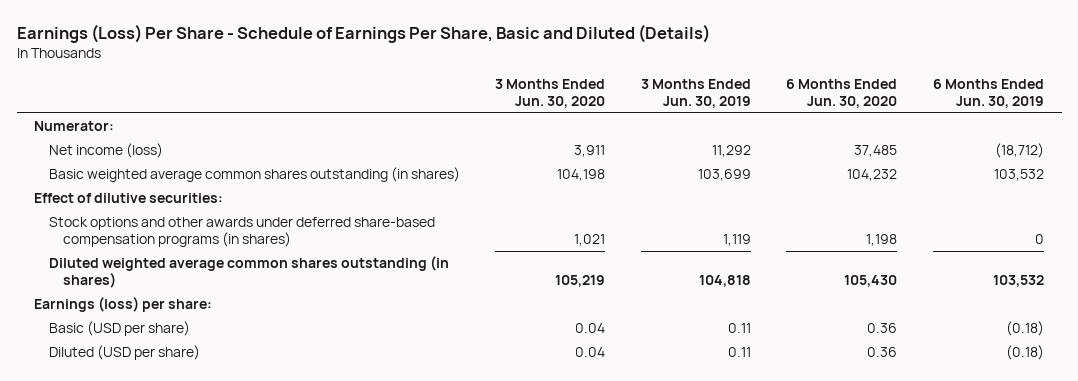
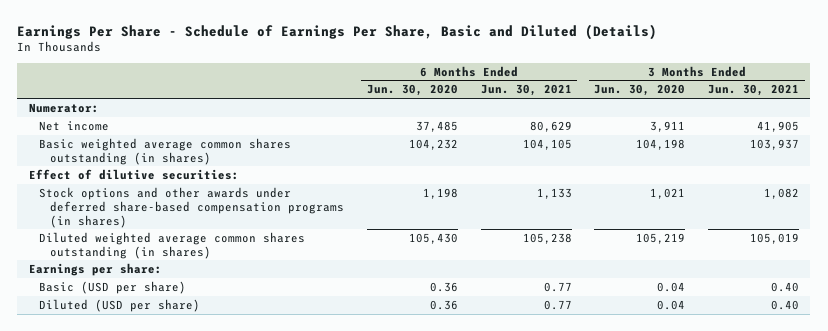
[16,23,710,43] Earnings (Loss) Per Share - Schedule of Earnings Per Share, Basic and Diluted (Details) -> [17,23,658,40] Earnings Per Share - Schedule of Earnings Per Share, Basic and Diluted (Details)
[640,79,751,108] 3 Months Ended Jun. 30, 2019 -> none
[932,79,1044,108] 6 Months Ended Jun. 30, 2019 -> none
none -> [480,84,572,97] Jun. 30, 2021
none -> [708,84,800,97] Jun. 30, 2021
[48,143,163,159] Net income (loss) -> [39,120,110,131] Net income
[34,297,213,313] Earnings (loss) per share: -> [28,262,162,276] Earnings per share:

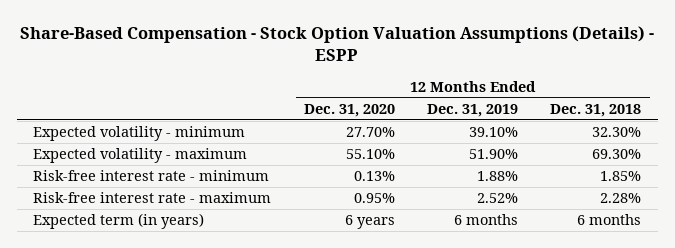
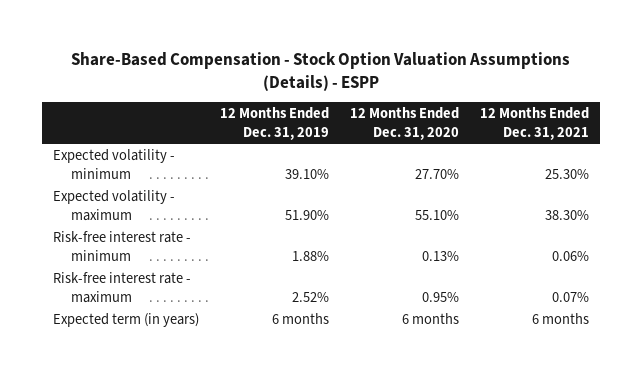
[550,103,642,117] Dec. 31, 2018 -> none
none -> [480,107,590,140] 12 Months Ended Dec. 31, 2021
[344,215,395,230] 6 years -> [402,313,460,325] 6 months

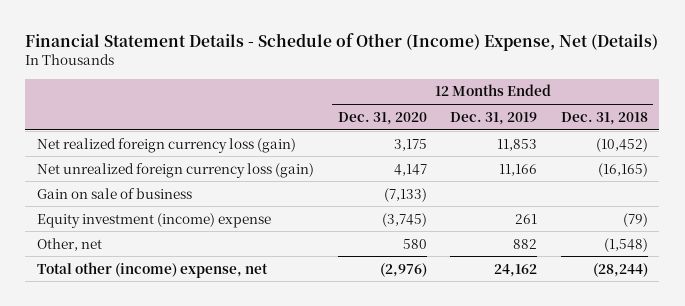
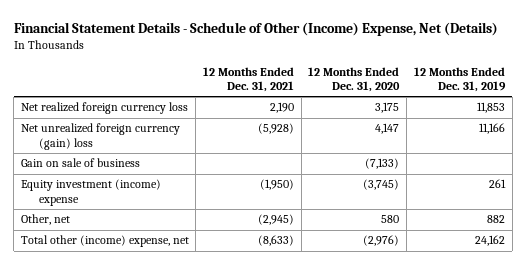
[560,111,648,125] Dec. 31, 2018 -> none
none -> [203,66,295,93] 12 Months Ended Dec. 31, 2021
[37,137,297,153] Net realized foreign currency loss (gain) -> [20,102,188,115] Net realized foreign currency loss
[37,162,315,178] Net unrealized foreign currency loss (gain) -> [20,123,180,150] Net unrealized foreign currency (gain) loss

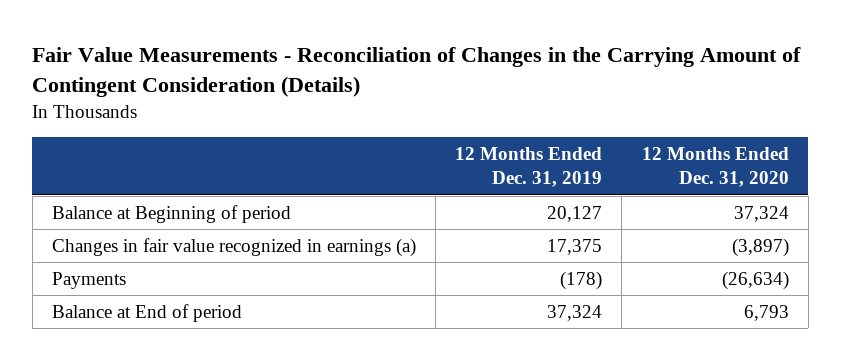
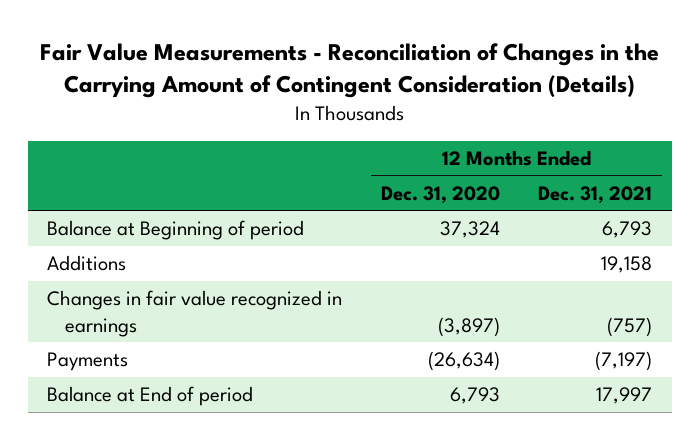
[455,146,603,188] 12 Months Ended Dec. 31, 2019 -> none
none -> [538,185,653,204] Dec. 31, 2021
none -> [46,255,126,272] Additions
[52,237,417,257] Changes in fair value recognized in earnings (a) -> [46,290,342,337] Changes in fair value recognized in earnings

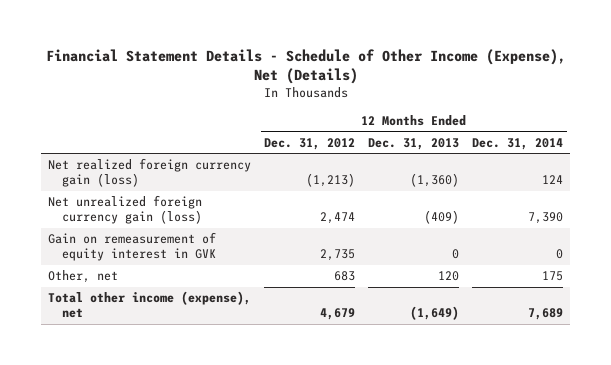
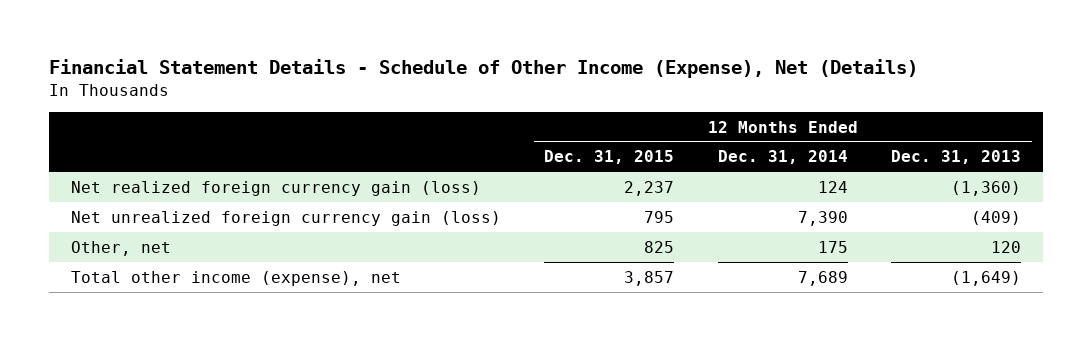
[264,138,356,151] Dec. 31, 2012 -> none
none -> [544,150,675,165] Dec. 31, 2015
[47,232,216,262] Gain on remeasurement of equity interest in GVK -> none

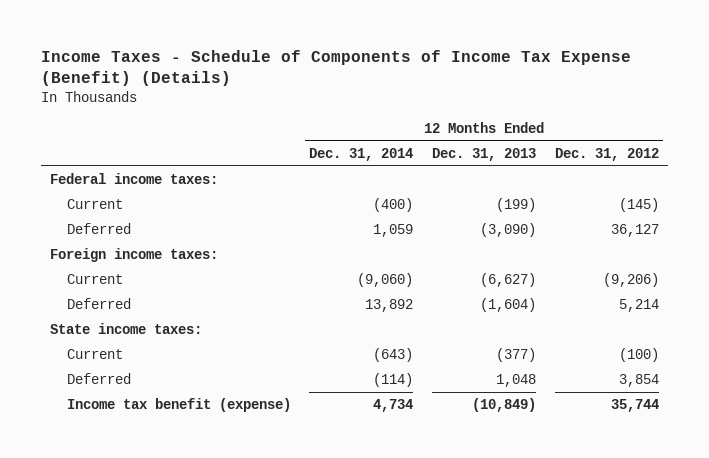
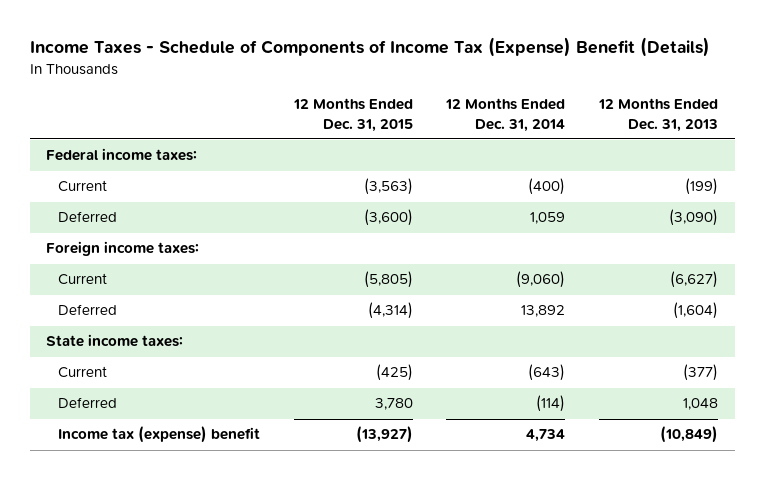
[40,50,631,87] Income Taxes - Schedule of Components of Income Tax Expense (Benefit) (Details) -> [29,37,710,58] Income Taxes - Schedule of Components of Income Tax (Expense) Benefit (Details)
[554,147,659,161] Dec. 31, 2012 -> none
none -> [292,98,413,132] 12 Months Ended Dec. 31, 2015
[66,398,291,413] Income tax benefit (expense) -> [58,426,261,444] Income tax (expense) benefit

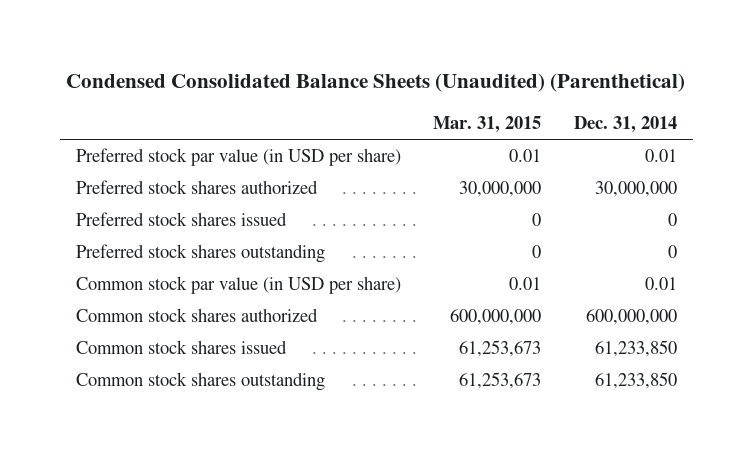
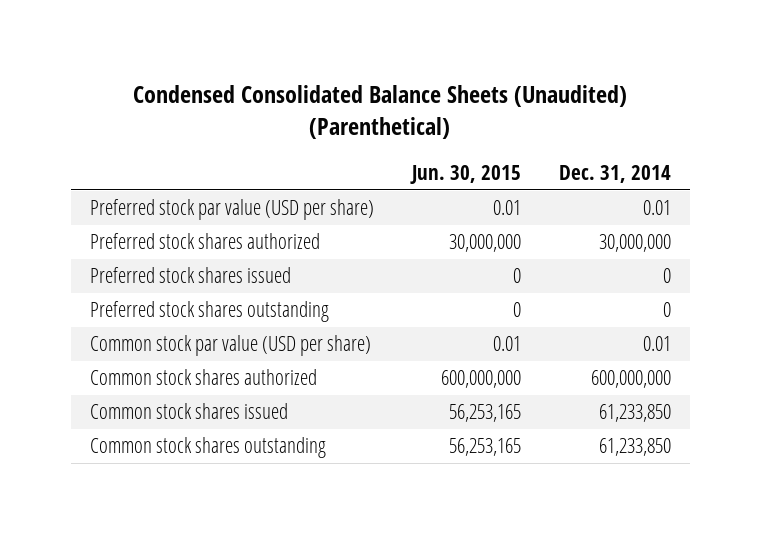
[433,116,542,134] Mar. 31, 2015 -> none
none -> [409,165,521,185] Jun. 30, 2015
[75,148,401,167] Preferred stock par value (in USD per share) -> [89,199,374,221] Preferred stock par value (USD per share)
[75,276,401,295] Common stock par value (in USD per share) -> [89,335,371,357] Common stock par value (USD per share)

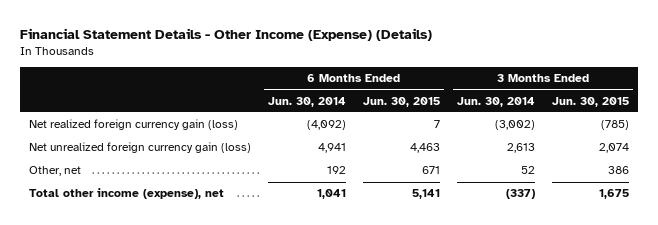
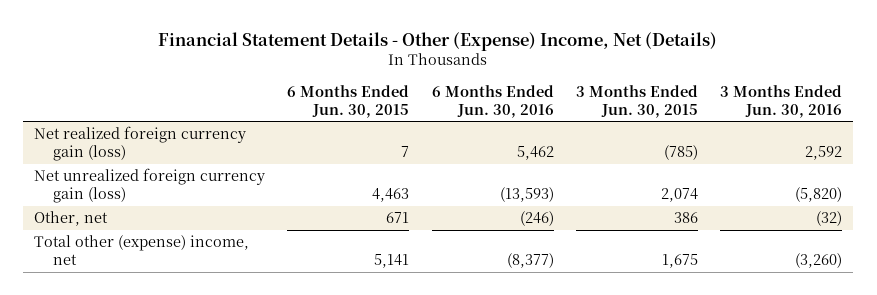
[20,27,433,41] Financial Statement Details - Other Income (Expense) (Details) -> [158,31,718,51] Financial Statement Details - Other (Expense) Income, Net (Details)
[267,96,346,107] Jun. 30, 2014 -> none
[456,96,535,107] Jun. 30, 2014 -> none
none -> [431,84,554,118] 6 Months Ended Jun. 30, 2016
none -> [720,84,843,118] 3 Months Ended Jun. 30, 2016
[28,188,224,200] Total other income (expense), net -> [34,235,250,265] Total other (expense) income, net

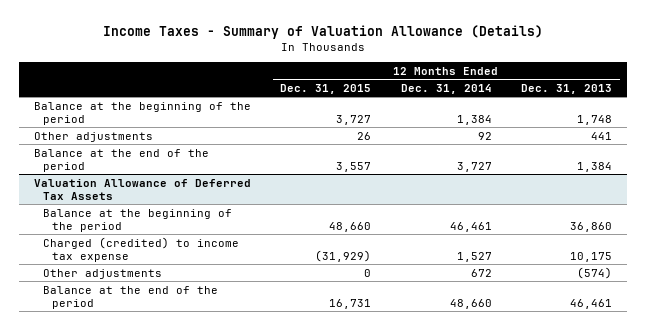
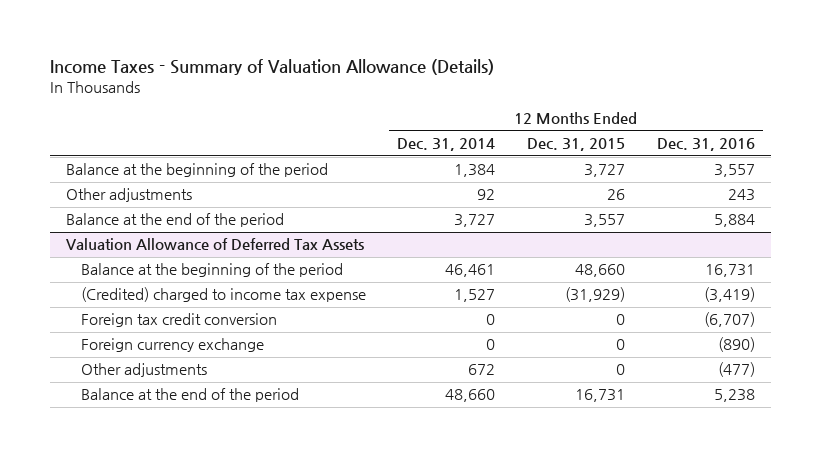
[521,83,613,94] Dec. 31, 2013 -> none
none -> [656,138,755,152] Dec. 31, 2016
[42,236,239,262] Charged (credited) to income tax expense -> [80,287,366,303] (Credited) charged to income tax expense
none -> [80,313,277,328] Foreign tax credit conversion
none -> [80,338,264,353] Foreign currency exchange

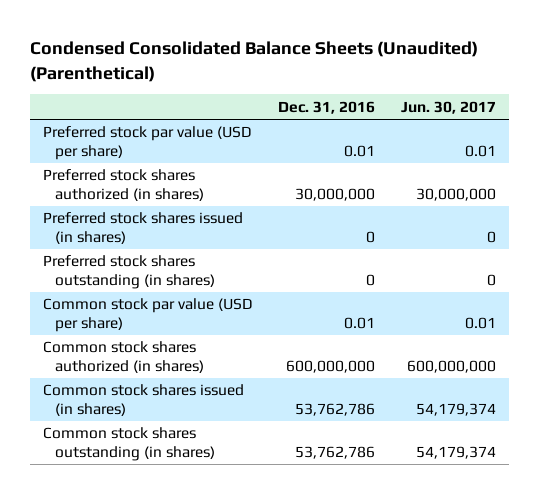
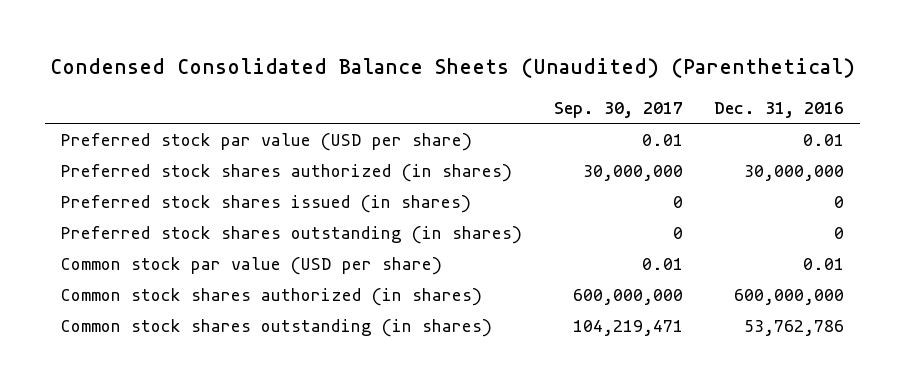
[401,100,497,114] Jun. 30, 2017 -> none
none -> [553,101,683,118] Sep. 30, 2017
[42,384,244,416] Common stock shares issued (in shares) -> none

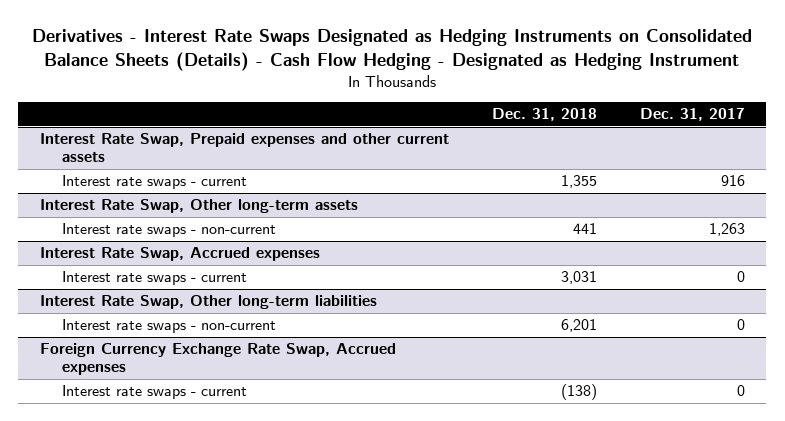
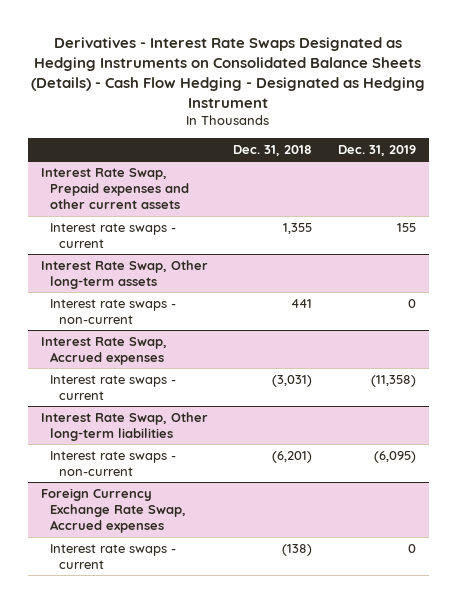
[639,108,745,122] Dec. 31, 2017 -> none
none -> [338,144,417,156] Dec. 31, 2019
[560,271,597,285] 3,031 -> [272,374,313,387] (3,031)
[560,319,597,333] 6,201 -> [272,450,313,463] (6,201)

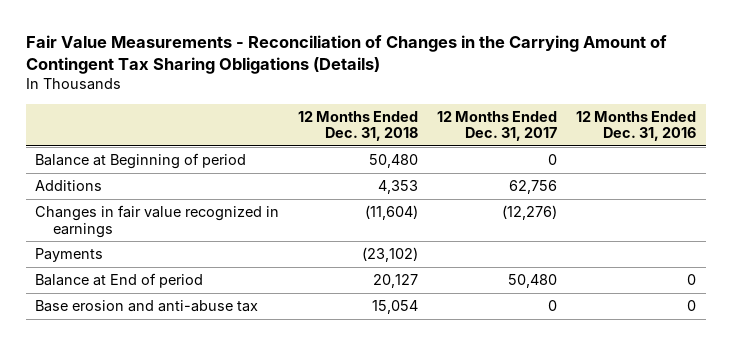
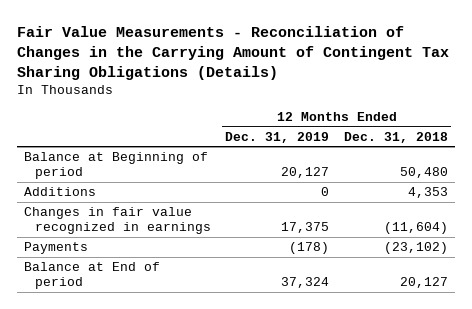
[437,110,558,142] 12 Months Ended Dec. 31, 2017 -> none
[576,110,697,142] 12 Months Ended Dec. 31, 2016 -> none
none -> [225,131,330,143] Dec. 31, 2019
[35,300,259,313] Base erosion and anti-abuse tax -> none

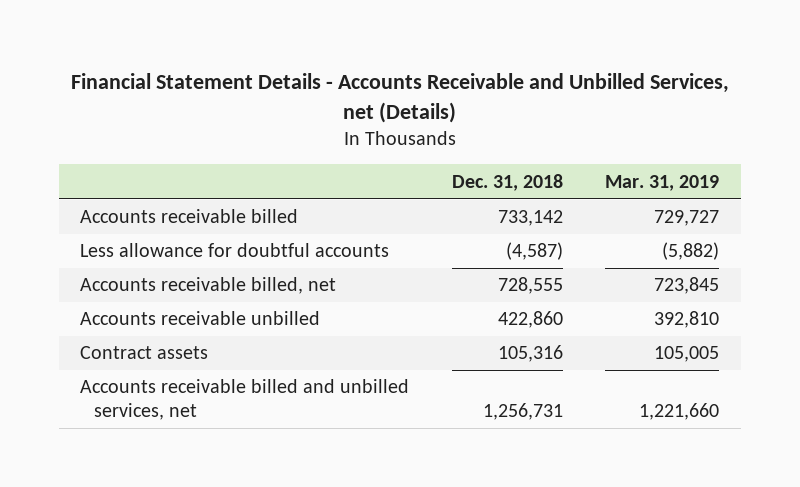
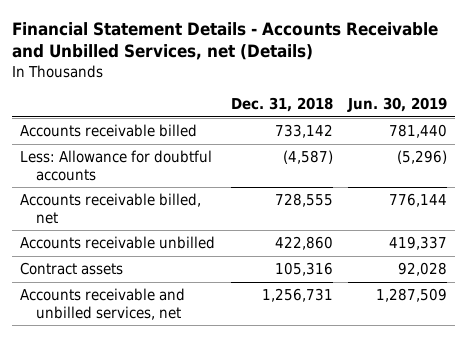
[605,174,720,191] Mar. 31, 2019 -> none
none -> [347,97,448,113] Jun. 30, 2019
[80,243,390,258] Less allowance for doubtful accounts -> [20,150,213,181] Less: Allowance for doubtful accounts
[80,379,410,421] Accounts receivable billed and unbilled services, net -> [20,288,186,320] Accounts receivable and unbilled services, net

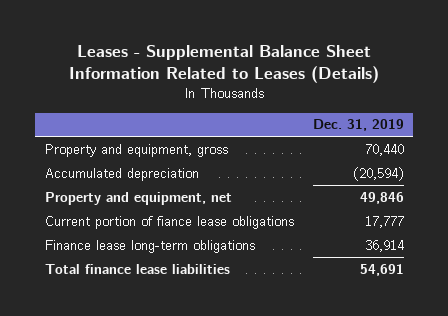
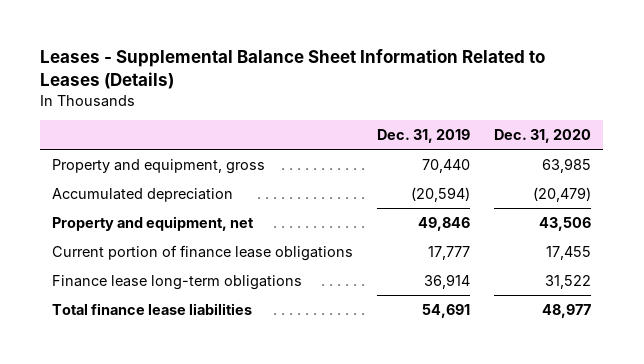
none -> [494,128,592,143] Dec. 31, 2020
[44,215,294,229] Current portion of fiance lease obligations -> [52,244,354,261] Current portion of finance lease obligations

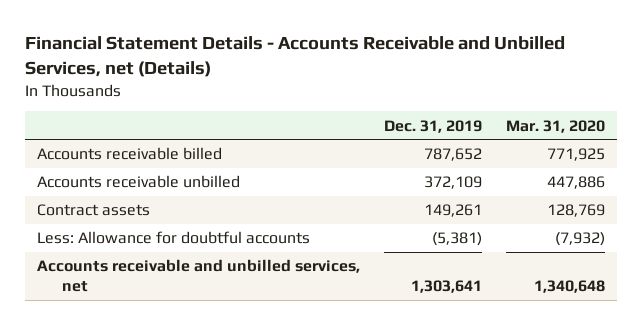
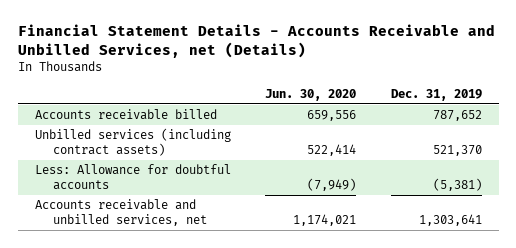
[506,119,606,133] Mar. 31, 2020 -> none
none -> [265,88,357,101] Jun. 30, 2020
[36,175,240,189] Accounts receivable unbilled -> none
[36,204,150,217] Contract assets -> none
none -> [34,128,231,156] Unbilled services (including contract assets)

